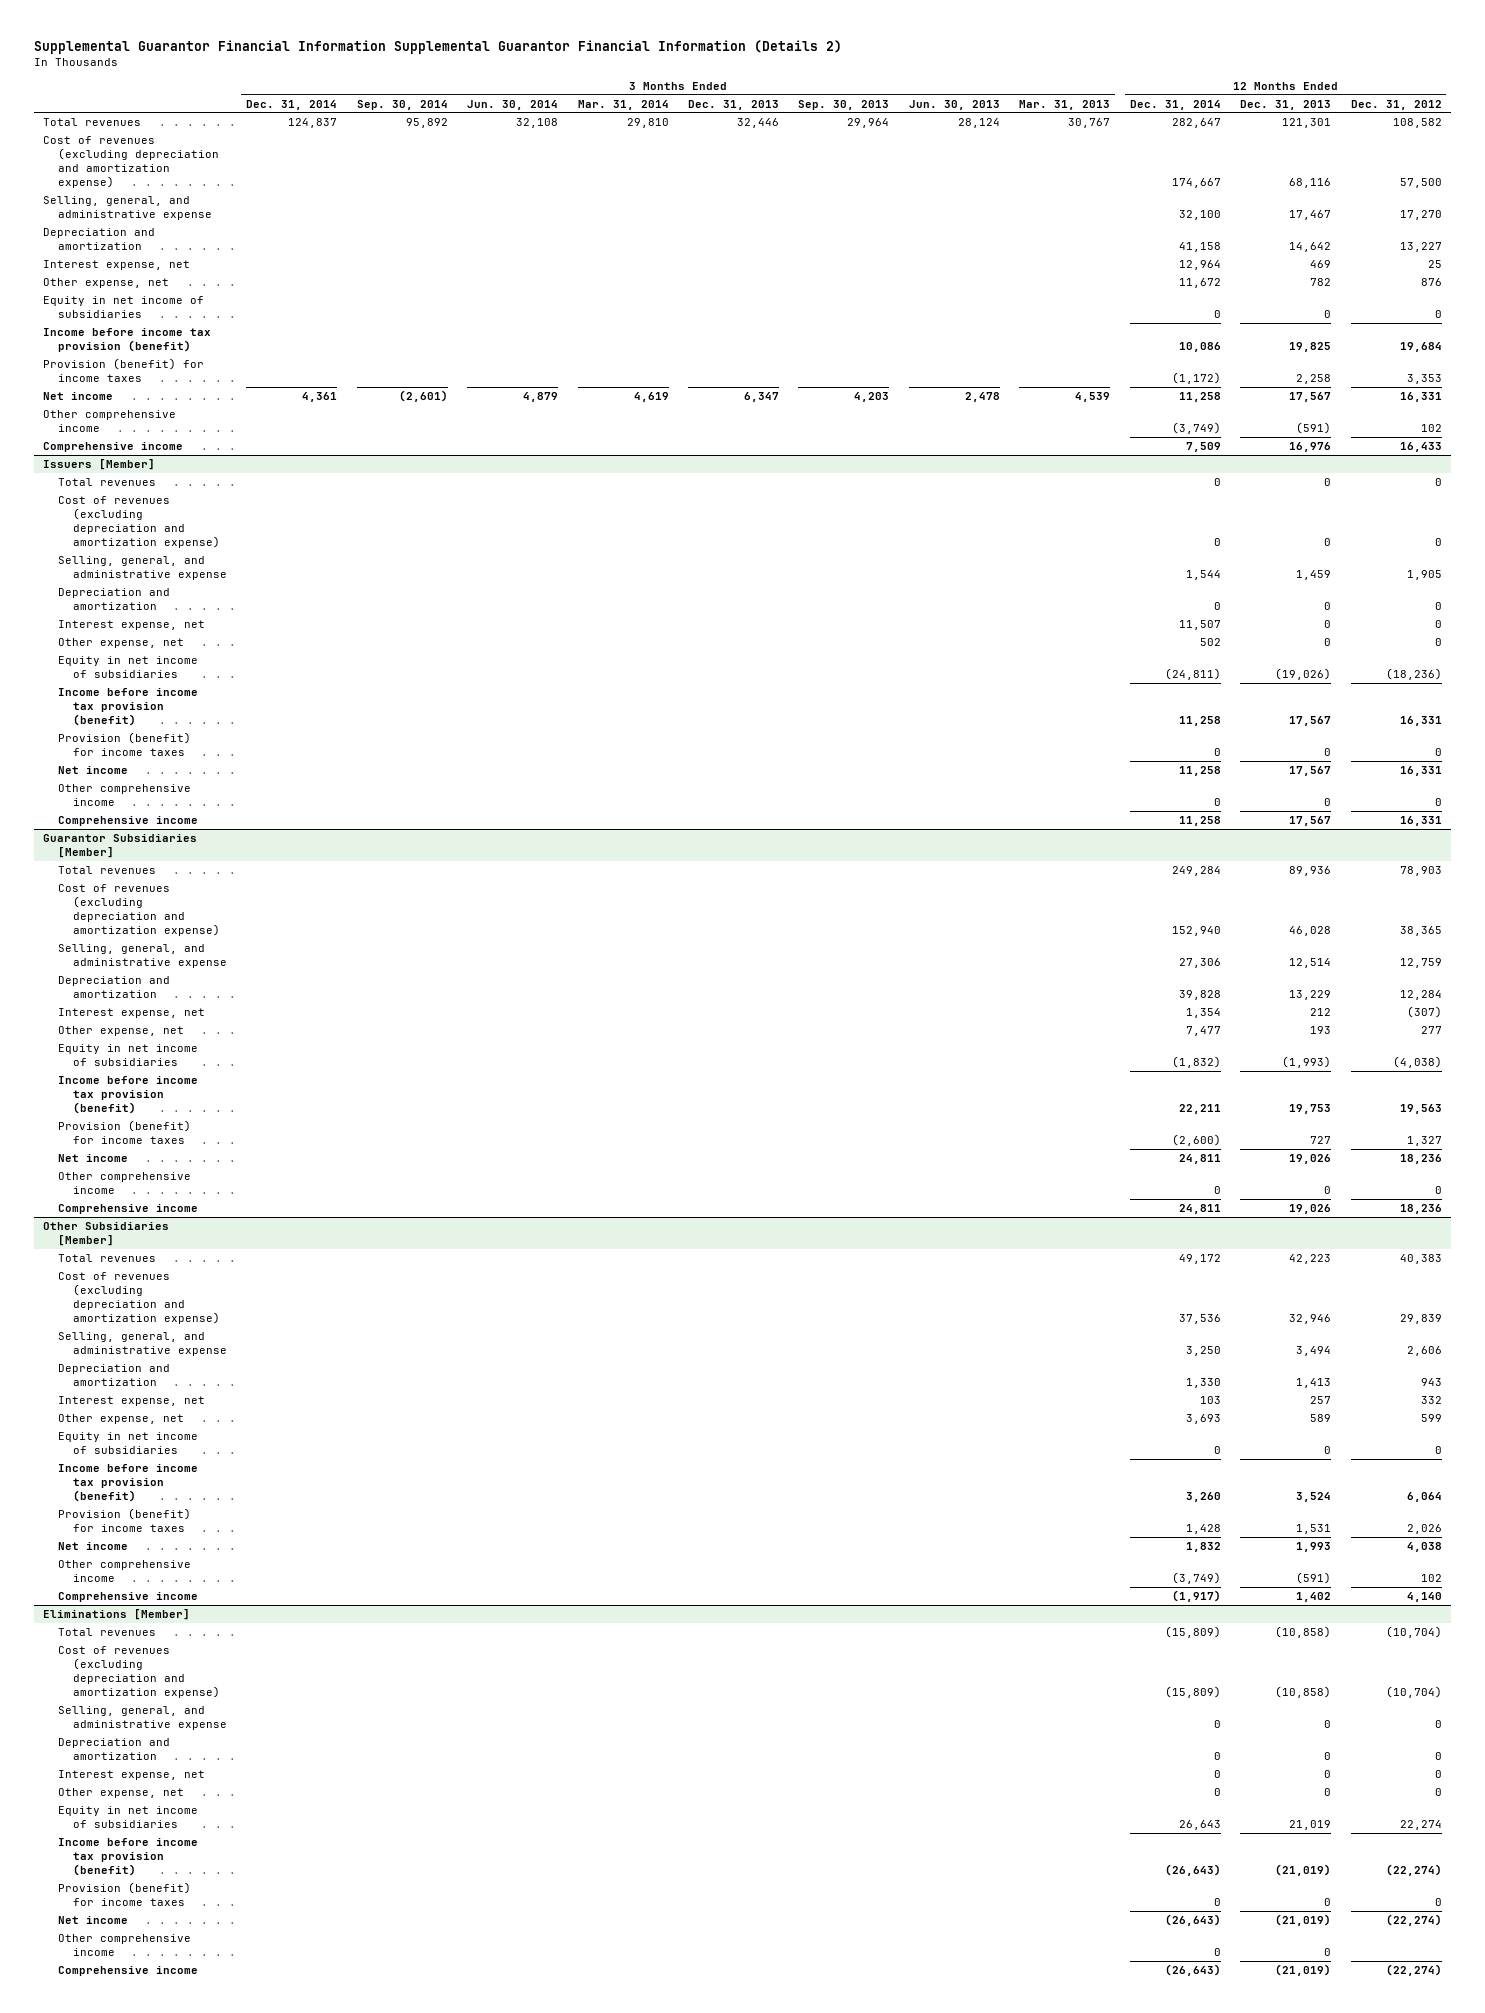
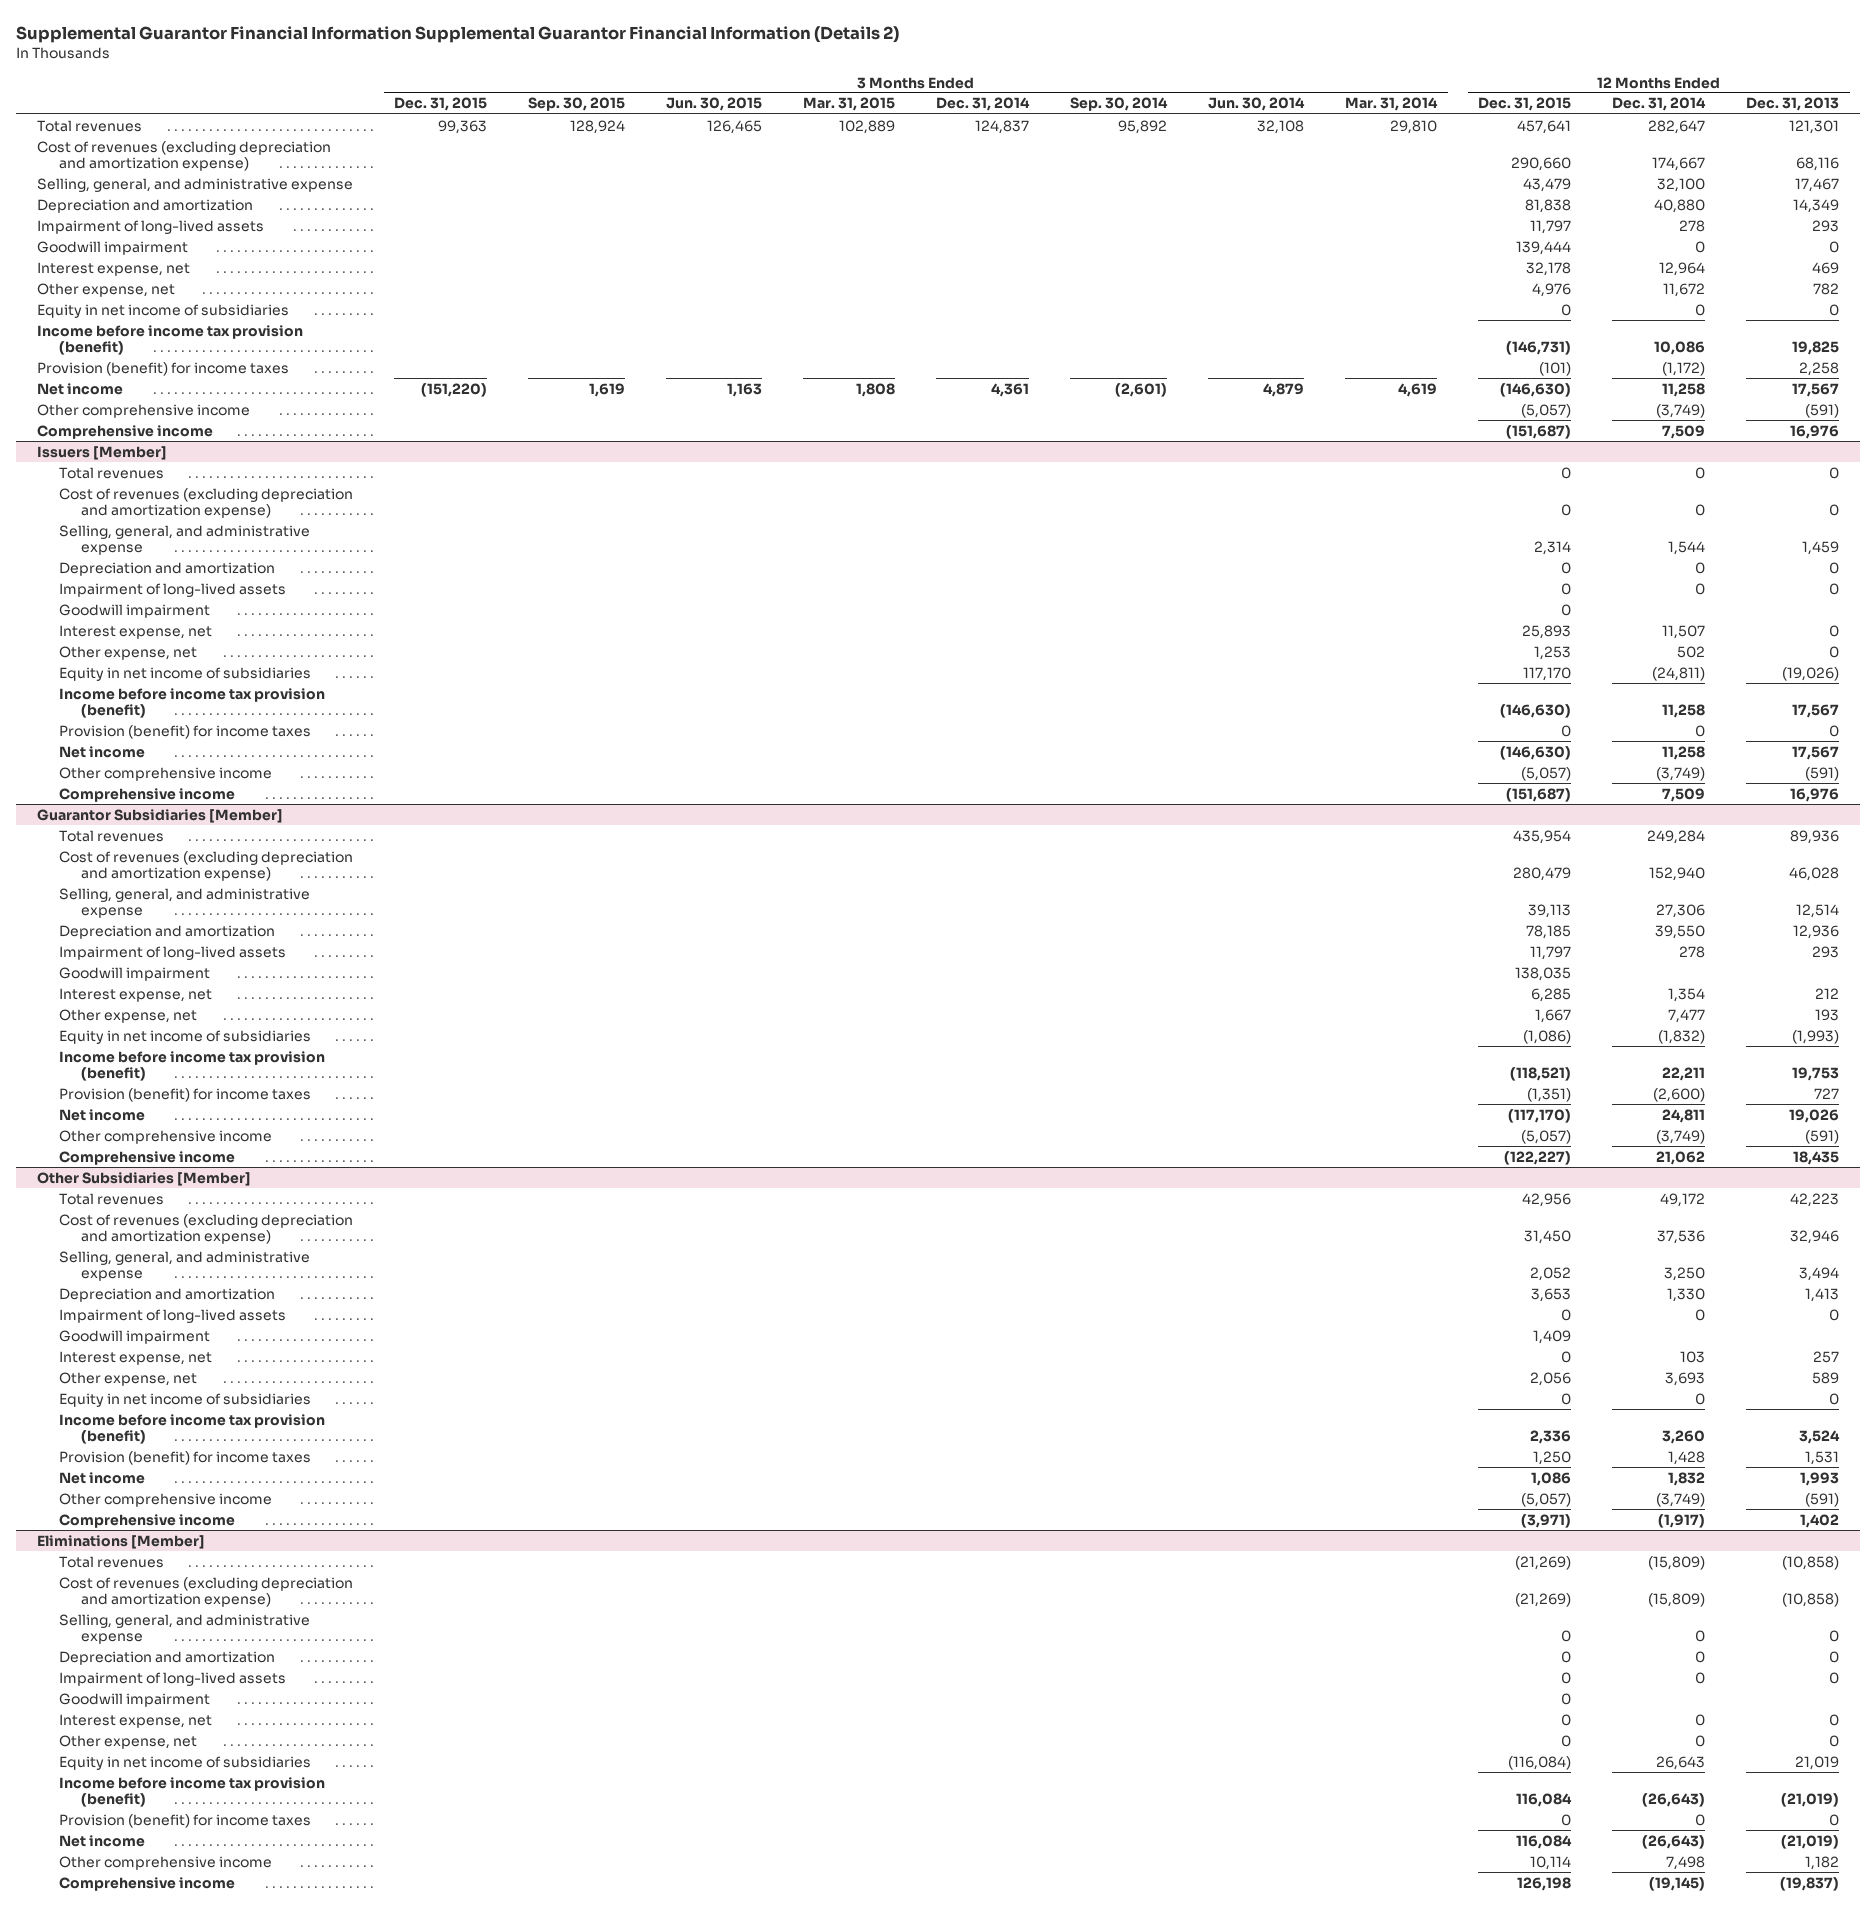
[687,99,779,110] Dec. 31, 2013 -> none
[798,99,890,110] Sep. 30, 2013 -> none
[908,99,1000,110] Jun. 30, 2013 -> none
[1019,99,1111,110] Mar. 31, 2013 -> none
[1350,99,1442,110] Dec. 31, 2012 -> none
none -> [394,97,488,112] Dec. 31, 2015
none -> [528,97,626,112] Sep. 30, 2015
none -> [666,97,763,112] Jun. 30, 2015
none -> [803,97,896,112] Mar. 31, 2015
none -> [1478,97,1572,112] Dec. 31, 2015
[1178,241,1221,252] 41,158 -> [1654,198,1706,213] 40,880
[1289,241,1332,252] 14,642 -> [1793,198,1840,213] 14,349
none -> [36,219,264,234] Impairment of long-lived assets
none -> [36,240,188,255] Goodwill impairment
none -> [59,582,287,597] Impairment of long-lived assets
none -> [59,603,211,618] Goodwill impairment
[1213,797,1221,806] 0 -> [1656,766,1706,781] (3,749)
[1324,797,1332,806] 0 -> [1805,766,1840,781] (591)
[1178,815,1221,826] 11,258 -> [1662,787,1706,802] 7,509
[1289,815,1332,826] 17,567 -> [1790,787,1840,802] 16,976
[1178,989,1221,1000] 39,828 -> [1655,924,1706,939] 39,550
[1289,989,1332,1000] 13,229 -> [1793,924,1840,939] 12,936
none -> [59,945,287,960] Impairment of long-lived assets
none -> [59,966,211,981] Goodwill impairment
[1213,1185,1221,1194] 0 -> [1656,1129,1706,1144] (3,749)
[1324,1185,1332,1194] 0 -> [1805,1129,1840,1144] (591)
[1178,1203,1221,1214] 24,811 -> [1656,1150,1706,1165] 21,062
[1289,1203,1332,1214] 19,026 -> [1793,1150,1840,1165] 18,435
none -> [59,1308,287,1323] Impairment of long-lived assets
none -> [59,1329,211,1344] Goodwill impairment
none -> [59,1671,287,1686] Impairment of long-lived assets
none -> [59,1692,211,1707] Goodwill impairment
[1213,1947,1221,1956] 0 -> [1666,1855,1706,1870] 7,498
[1324,1947,1332,1956] 0 -> [1805,1855,1840,1870] 1,182
[1164,1963,1221,1976] (26,643) -> [1649,1876,1706,1891] (19,145)
[1275,1963,1332,1976] (21,019) -> [1780,1876,1840,1891] (19,837)

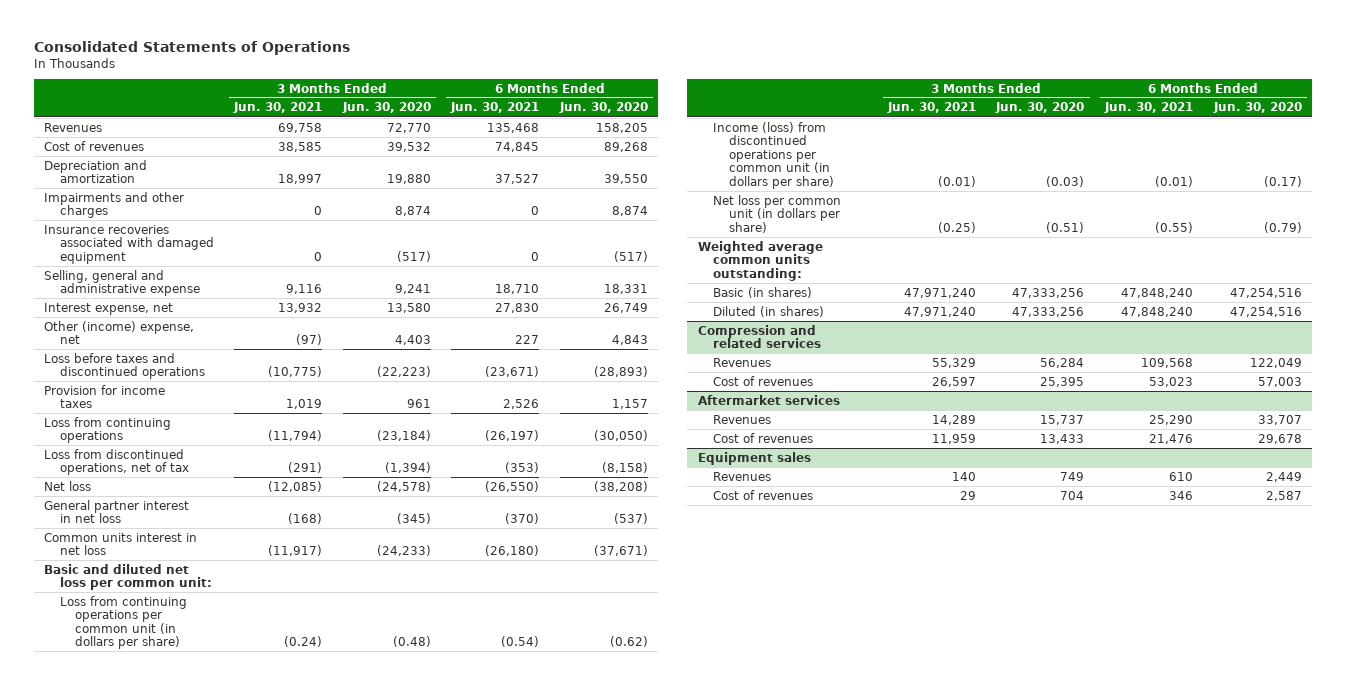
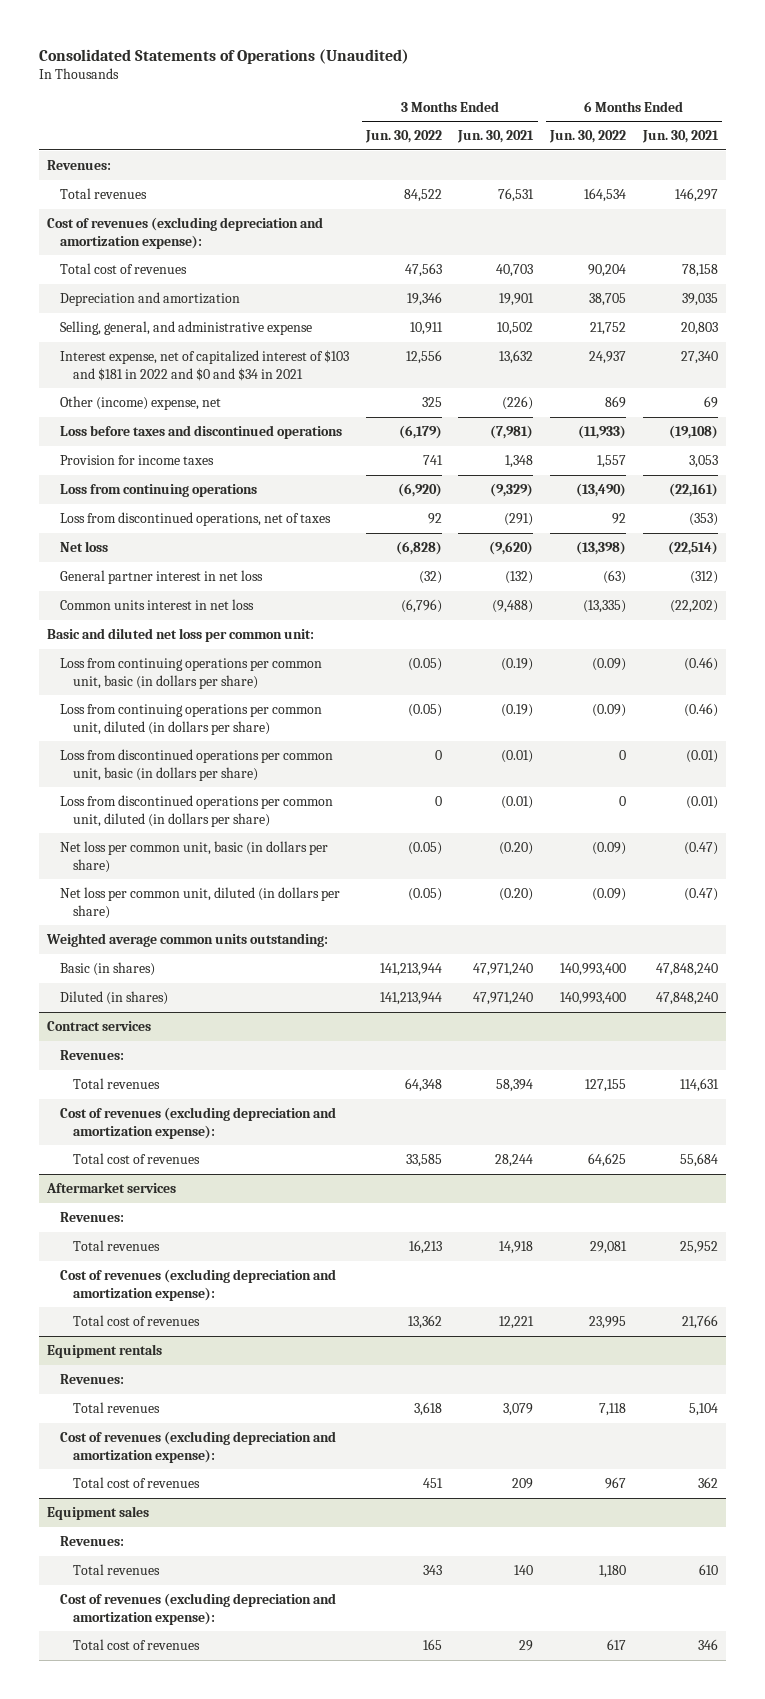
[33,40,350,55] Consolidated Statements of Operations -> [39,48,410,64] Consolidated Statements of Operations (Unaudited)
[341,102,431,114] Jun. 30, 2020 -> none
[558,102,648,114] Jun. 30, 2020 -> none
none -> [364,130,442,144] Jun. 30, 2022
none -> [549,130,627,144] Jun. 30, 2022
[43,191,184,219] Impairments and other charges -> none
[43,224,214,264] Insurance recoveries associated with damaged equipment -> none
none -> [47,159,112,170] Revenues:
[43,122,102,132] Revenues -> [60,187,148,199] Total revenues
[278,122,323,133] 69,758 -> [498,187,535,202] 76,531
[487,122,540,133] 135,468 -> [674,187,718,202] 146,297
none -> [47,216,324,249] Cost of revenues (excluding depreciation and amortization expense):
[43,140,144,151] Cost of revenues -> [60,262,188,274] Total cost of revenues
[278,141,323,152] 38,585 -> [496,263,534,277] 40,703
[495,141,540,152] 74,845 -> [681,263,718,277] 78,158
[278,174,323,185] 18,997 -> [499,292,535,306] 19,901
[495,174,540,185] 37,527 -> [681,292,718,306] 39,035
[43,269,200,297] Selling, general and administrative expense -> [60,320,313,335] Selling, general, and administrative expense
[286,284,323,295] 9,116 -> [497,321,534,335] 10,502
[495,284,540,295] 18,710 -> [680,321,718,335] 20,803
[43,302,173,315] Interest expense, net -> [60,349,350,381] Interest expense, net of capitalized interest of $103 and $181 in 2022 and $0 and $34 in 2021
[278,302,323,313] 13,932 -> [499,349,534,364] 13,632
[495,302,540,313] 27,830 -> [680,350,718,364] 27,340
[296,334,323,346] (97) -> [502,395,534,410] (226)
[515,335,540,345] 227 -> [703,395,718,408] 69
[268,366,323,378] (10,775) -> [490,424,534,439] (7,981)
[485,366,540,378] (23,671) -> [668,424,718,439] (19,108)
[286,399,323,410] 1,019 -> [505,454,534,468] 1,348
[503,399,540,410] 2,526 -> [688,454,718,468] 3,053
[268,430,323,442] (11,794) -> [490,482,534,497] (9,329)
[485,430,540,442] (26,197) -> [668,482,718,497] (22,161)
[43,448,189,476] Loss from discontinued operations, net of tax -> [60,511,332,526] Loss from discontinued operations, net of taxes
[268,480,323,492] (12,085) -> [489,540,534,555] (9,620)
[485,480,540,492] (26,550) -> [667,540,718,555] (22,514)
[288,513,323,525] (168) -> [505,570,534,584] (132)
[505,513,540,525] (370) -> [689,570,718,584] (312)
[268,545,323,557] (11,917) -> [492,599,534,613] (9,488)
[485,545,540,557] (26,180) -> [669,599,718,613] (22,202)
[59,595,187,650] Loss from continuing operations per common unit (in dollars per share) -> [60,657,323,689] Loss from continuing operations per common unit, basic (in dollars per share)
[284,636,323,648] (0.24) -> [501,657,534,671] (0.19)
[501,636,540,648] (0.54) -> [683,656,718,671] (0.46)
none -> [60,703,323,735] Loss from continuing operations per common unit, diluted (in dollars per share)
[713,121,834,190] Income (loss) from discontinued operations per common unit (in dollars per share) -> [60,748,334,781] Loss from discontinued operations per common unit, basic (in dollars per share)
none -> [60,794,334,827] Loss from discontinued operations per common unit, diluted (in dollars per share)
[713,194,842,233] Net loss per common unit (in dollars per share) -> [60,840,329,873] Net loss per common unit, basic (in dollars per share)
[937,221,976,233] (0.25) -> [499,841,534,855] (0.20)
[1155,221,1194,233] (0.55) -> [683,841,718,855] (0.47)
none -> [60,886,341,919] Net loss per common unit, diluted (in dollars per share)
[697,324,822,349] Compression and related services -> none
none -> [47,1020,152,1031] Contract services
none -> [60,1049,125,1060] Revenues:
[713,357,772,367] Revenues -> [72,1077,160,1089] Total revenues
[931,357,976,368] 55,329 -> [496,1078,534,1092] 58,394
[1141,357,1194,368] 109,568 -> [679,1077,719,1092] 114,631
none -> [60,1106,337,1139] Cost of revenues (excluding depreciation and amortization expense):
[713,375,814,386] Cost of revenues -> [72,1152,200,1164] Total cost of revenues
[931,376,976,387] 26,597 -> [495,1153,534,1167] 28,244
[1149,376,1194,387] 53,023 -> [679,1152,718,1167] 55,684
none -> [60,1211,125,1222] Revenues:
[713,414,772,424] Revenues -> [72,1239,160,1251] Total revenues
[931,414,976,425] 14,289 -> [499,1240,534,1254] 14,918
[1149,414,1194,425] 25,290 -> [679,1240,718,1254] 25,952
none -> [60,1268,337,1301] Cost of revenues (excluding depreciation and amortization expense):
[713,432,814,443] Cost of revenues -> [72,1314,200,1326] Total cost of revenues
[931,433,976,444] 11,959 -> [499,1315,535,1329] 12,221
[1149,433,1194,444] 21,476 -> [681,1314,718,1329] 21,766
none -> [47,1343,163,1358] Equipment rentals
none -> [60,1373,125,1384] Revenues:
none -> [72,1401,160,1413] Total revenues
none -> [60,1430,337,1463] Cost of revenues (excluding depreciation and amortization expense):
none -> [72,1476,200,1488] Total cost of revenues
none -> [60,1535,125,1546] Revenues:
[713,471,772,481] Revenues -> [72,1563,160,1575] Total revenues
none -> [60,1592,337,1625] Cost of revenues (excluding depreciation and amortization expense):
[713,489,814,500] Cost of revenues -> [72,1638,200,1650] Total cost of revenues

